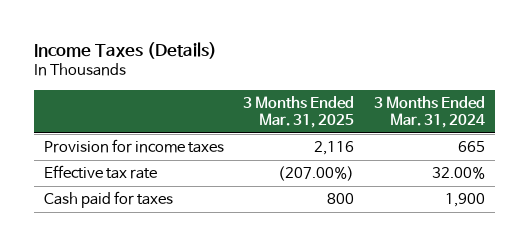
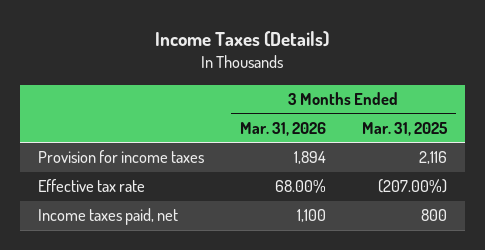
[374,96,486,128] 3 Months Ended Mar. 31, 2024 -> none
none -> [239,121,326,136] Mar. 31, 2026
[43,191,173,209] Cash paid for taxes -> [37,208,178,226] Income taxes paid, net

